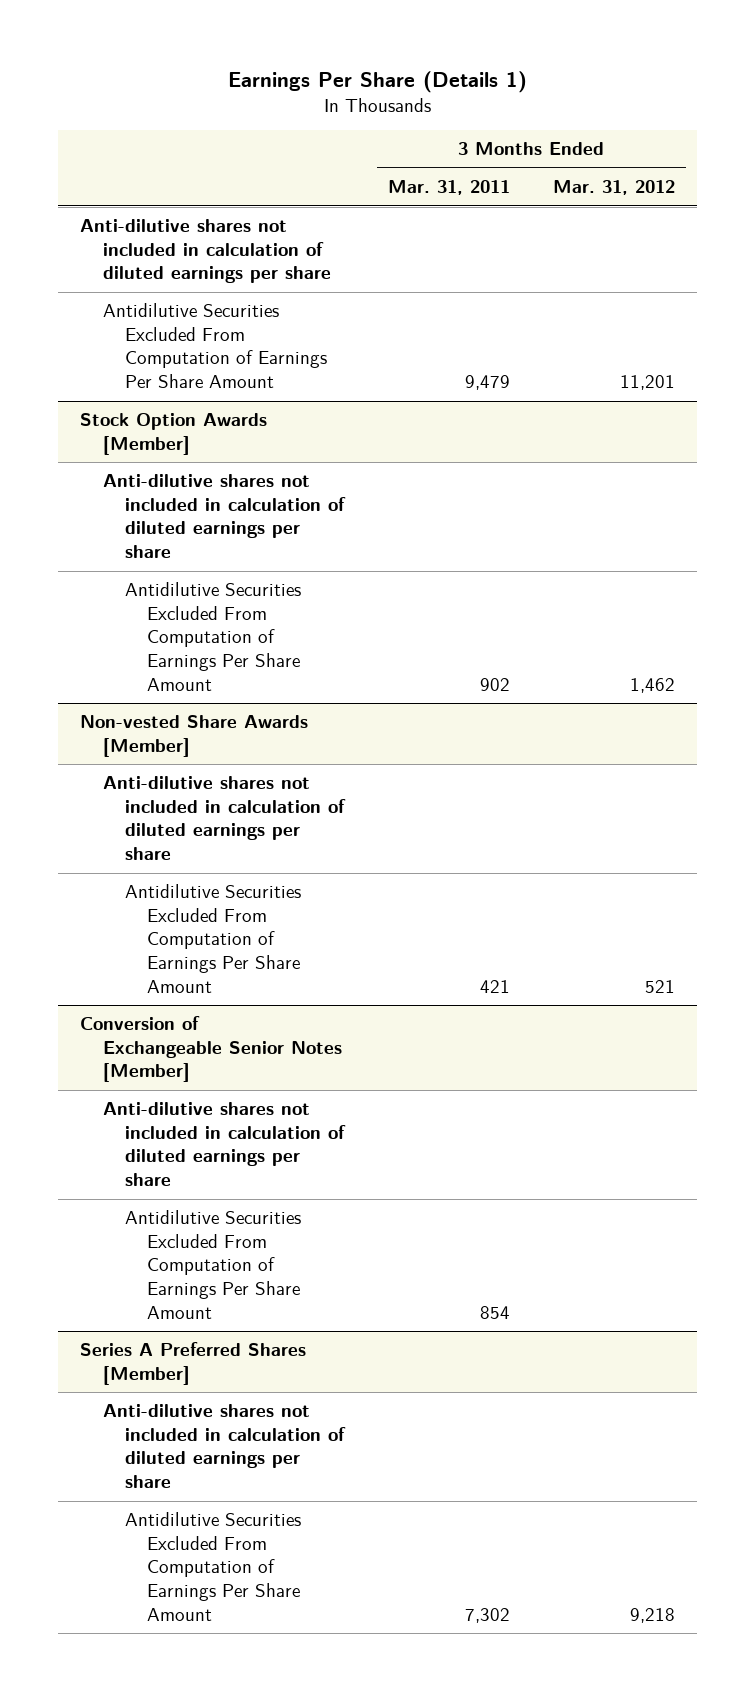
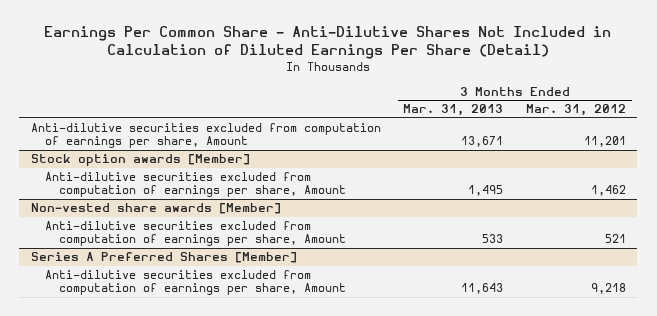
[227,70,527,93] Earnings Per Share (Details 1) -> [44,26,612,60] Earnings Per Common Share - Anti-Dilutive Shares Not Included in Calculation of Diluted Earnings Per Share (Detail)
[387,180,510,196] Mar. 31, 2011 -> none
none -> [403,104,504,117] Mar. 31, 2013
[80,219,331,284] Anti-dilutive shares not included in calculation of diluted earnings per share -> none
[102,474,347,559] Anti-dilutive shares not included in calculation of diluted earnings per share -> none
[102,776,347,861] Anti-dilutive shares not included in calculation of diluted earnings per share -> none
[80,1016,342,1083] Conversion of Exchangeable Senior Notes [Member] -> none
[102,1102,347,1187] Anti-dilutive shares not included in calculation of diluted earnings per share -> none
[125,1210,302,1319] Antidilutive Securities Excluded From Computation of Earnings Per Share Amount -> none
[102,303,328,389] Antidilutive Securities Excluded From Computation of Earnings Per Share Amount -> [30,123,381,149] Anti-dilutive securities excluded from computation of earnings per share, Amount
[80,413,268,455] Stock Option Awards [Member] -> [30,154,250,167] Stock option awards [Member]
[125,582,302,691] Antidilutive Securities Excluded From Computation of Earnings Per Share Amount -> [44,172,346,198] Anti-dilutive securities excluded from computation of earnings per share, Amount
[80,715,309,757] Non-vested Share Awards [Member] -> [30,203,281,215] Non-vested share awards [Member]
[125,884,302,993] Antidilutive Securities Excluded From Computation of Earnings Per Share Amount -> [44,221,346,247] Anti-dilutive securities excluded from computation of earnings per share, Amount
[102,1404,347,1489] Anti-dilutive shares not included in calculation of diluted earnings per share -> none
[125,1512,302,1621] Antidilutive Securities Excluded From Computation of Earnings Per Share Amount -> [44,270,346,296] Anti-dilutive securities excluded from computation of earnings per share, Amount

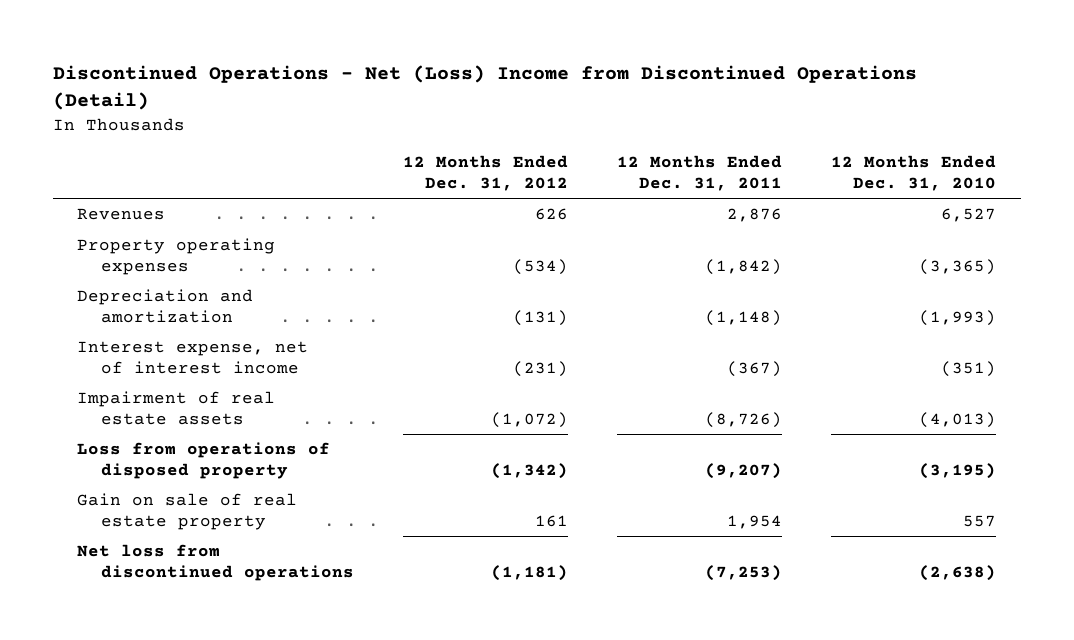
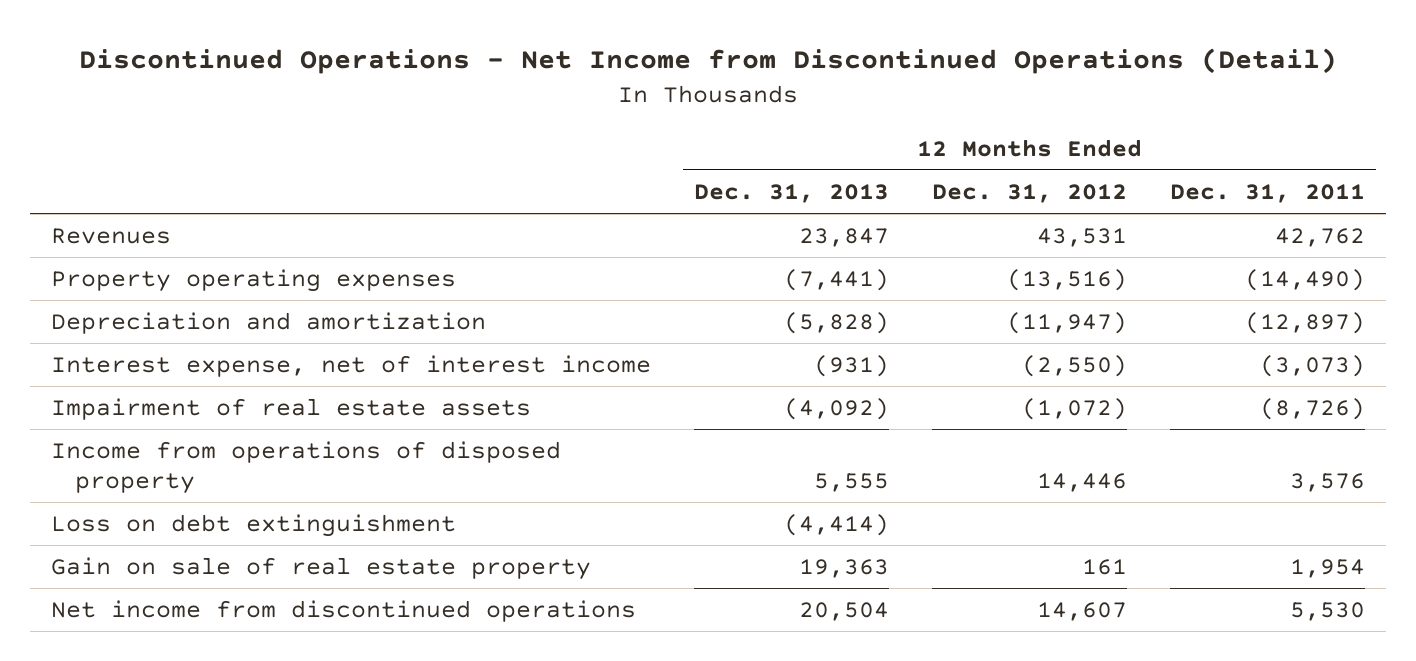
[52,65,917,111] Discontinued Operations - Net (Loss) Income from Discontinued Operations (Detail) -> [79,48,1338,75] Discontinued Operations - Net Income from Discontinued Operations (Detail)
[831,155,997,192] 12 Months Ended Dec. 31, 2010 -> none
none -> [694,183,890,203] Dec. 31, 2013
[535,208,569,221] 626 -> [1037,227,1128,247] 43,531
[727,208,783,223] 2,876 -> [1275,227,1366,247] 42,762
[513,258,569,275] (534) -> [1007,268,1128,291] (13,516)
[705,258,783,275] (1,842) -> [1245,268,1366,291] (14,490)
[513,309,569,326] (131) -> [1007,311,1128,334] (11,947)
[705,309,783,326] (1,148) -> [1245,311,1366,334] (12,897)
[513,360,569,377] (231) -> [1022,354,1128,377] (2,550)
[727,360,783,377] (367) -> [1260,354,1366,377] (3,073)
[77,442,331,479] Loss from operations of disposed property -> [51,440,562,494] Income from operations of disposed property
[491,462,569,479] (1,342) -> [1037,472,1128,492] 14,446
[705,462,783,479] (9,207) -> [1290,472,1366,492] 3,576
none -> [51,513,457,537] Loss on debt extinguishment
[77,544,355,581] Net loss from discontinued operations -> [51,599,637,622] Net income from discontinued operations
[491,564,569,581] (1,181) -> [1037,601,1128,621] 14,607
[705,564,783,581] (7,253) -> [1290,601,1366,621] 5,530

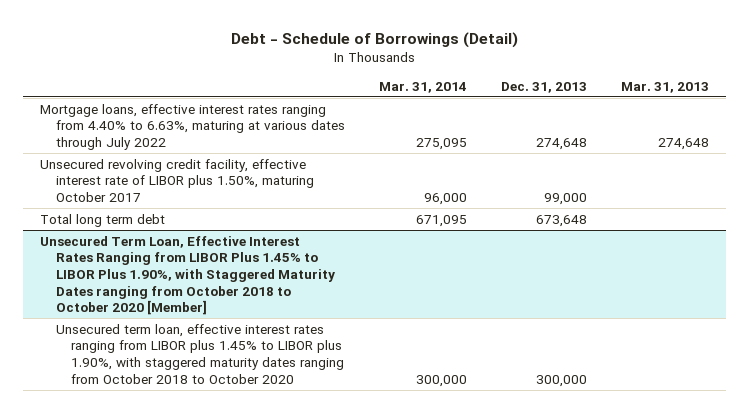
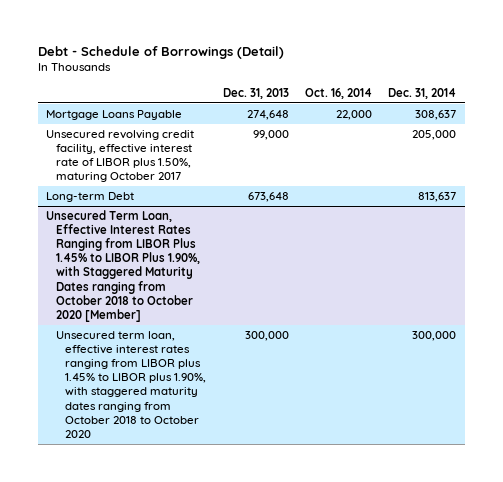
[378,81,467,93] Mar. 31, 2014 -> none
[621,81,710,93] Mar. 31, 2013 -> none
none -> [305,88,373,100] Oct. 16, 2014
none -> [388,88,457,100] Dec. 31, 2014
[40,103,345,150] Mortgage loans, effective interest rates ranging from 4.40% to 6.63%, maturing at various dates through July 2022 -> [46,110,183,121] Mortgage Loans Payable
[40,213,166,227] Total long term debt -> [46,192,135,203] Long-term Debt

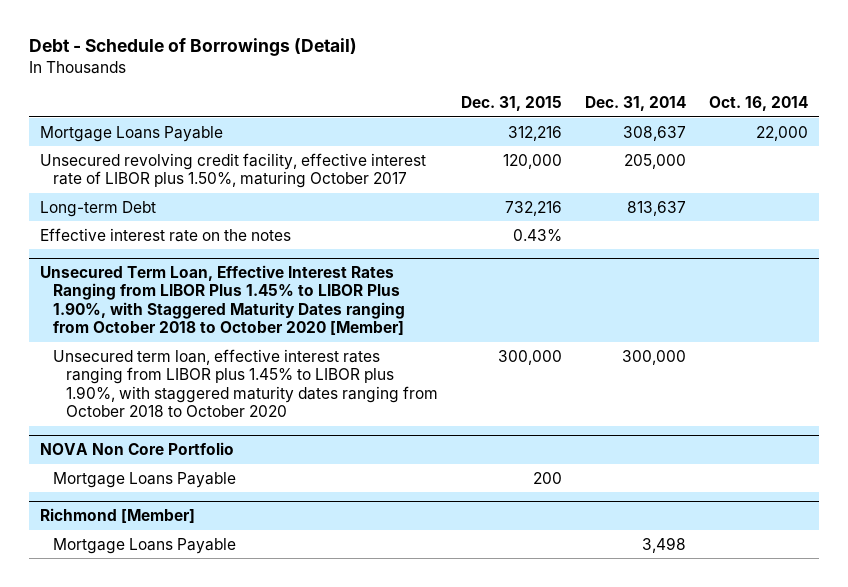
[222,88,289,100] Dec. 31, 2013 -> none
none -> [461,95,563,111] Dec. 31, 2015
none -> [40,227,292,242] Effective interest rate on the notes
none -> [40,441,235,455] NOVA Non Core Portfolio
none -> [53,471,237,488] Mortgage Loans Payable
none -> [40,507,196,523] Richmond [Member]
none -> [53,537,237,554] Mortgage Loans Payable

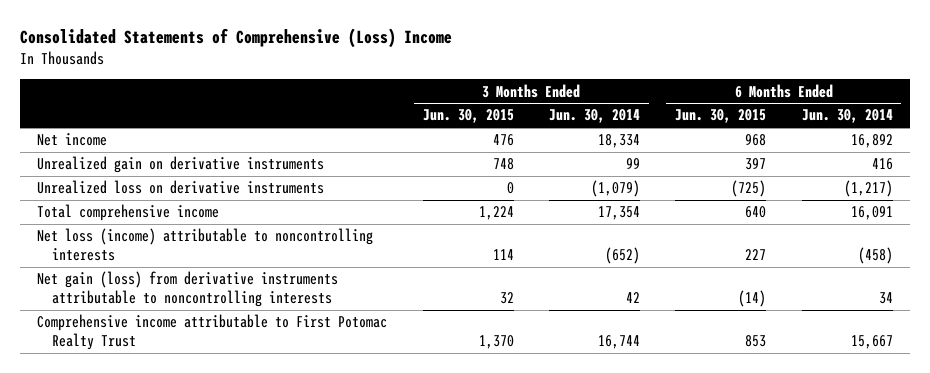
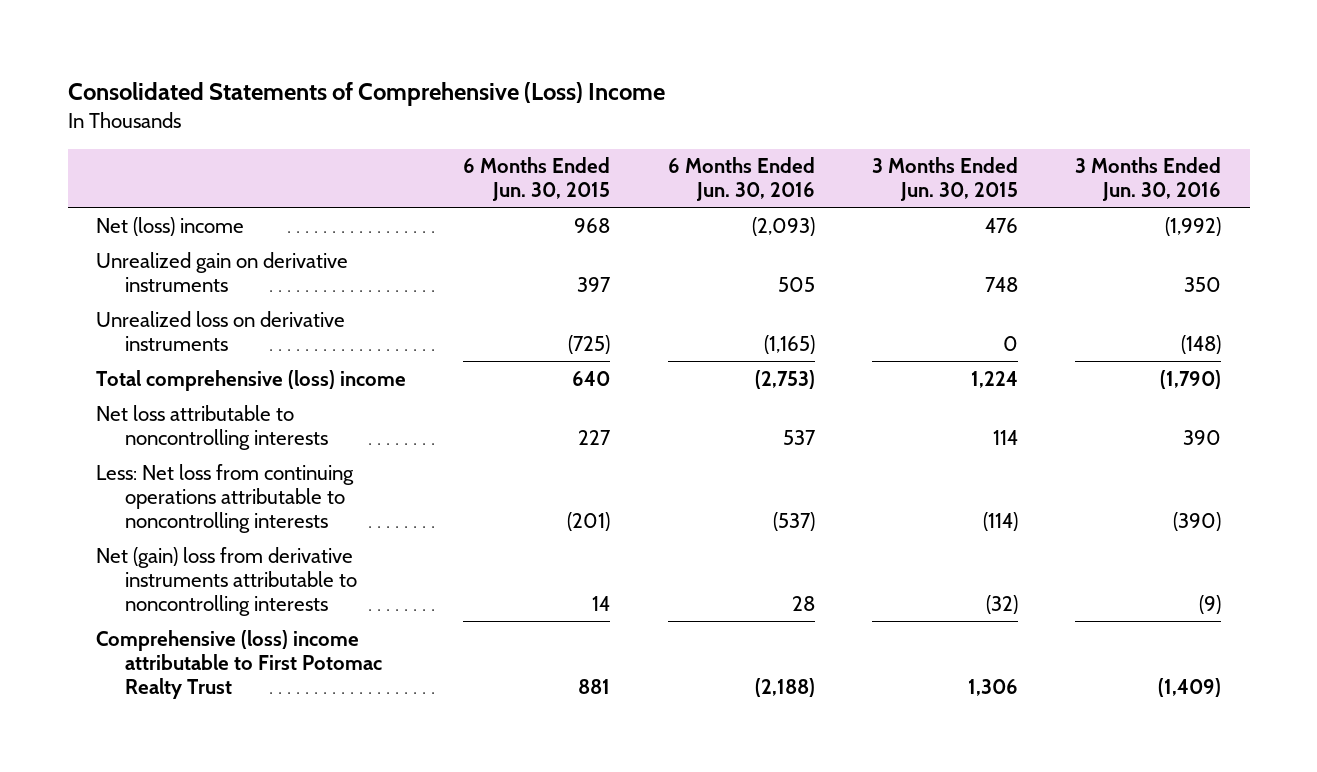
[548,109,640,124] Jun. 30, 2014 -> none
[801,109,893,124] Jun. 30, 2014 -> none
none -> [667,157,815,202] 6 Months Ended Jun. 30, 2016
none -> [1074,157,1221,202] 3 Months Ended Jun. 30, 2016
[37,133,108,147] Net income -> [96,216,245,236] Net (loss) income
[37,204,220,222] Total comprehensive income -> [96,369,407,391] Total comprehensive (loss) income
[37,228,374,262] Net loss (income) attributable to noncontrolling interests -> [96,404,329,450] Net loss attributable to noncontrolling interests
none -> [96,463,355,533] Less: Net loss from continuing operations attributable to noncontrolling interests
[37,271,339,308] Net gain (loss) from derivative instruments attributable to noncontrolling interests -> [96,546,358,616] Net (gain) loss from derivative instruments attributable to noncontrolling interests
[499,292,514,305] 32 -> [985,594,1018,614] (32)
[738,290,767,308] (14) -> [592,595,611,611] 14
[37,314,388,351] Comprehensive income attributable to First Potomac Realty Trust -> [96,629,383,699] Comprehensive (loss) income attributable to First Potomac Realty Trust
[478,335,514,350] 1,370 -> [967,678,1018,696] 1,306
[745,335,767,348] 853 -> [578,678,611,694] 881

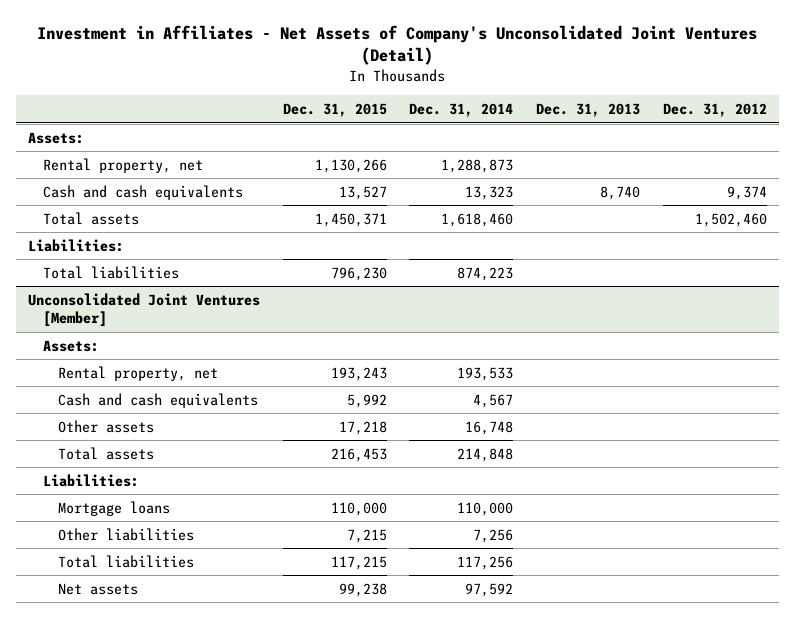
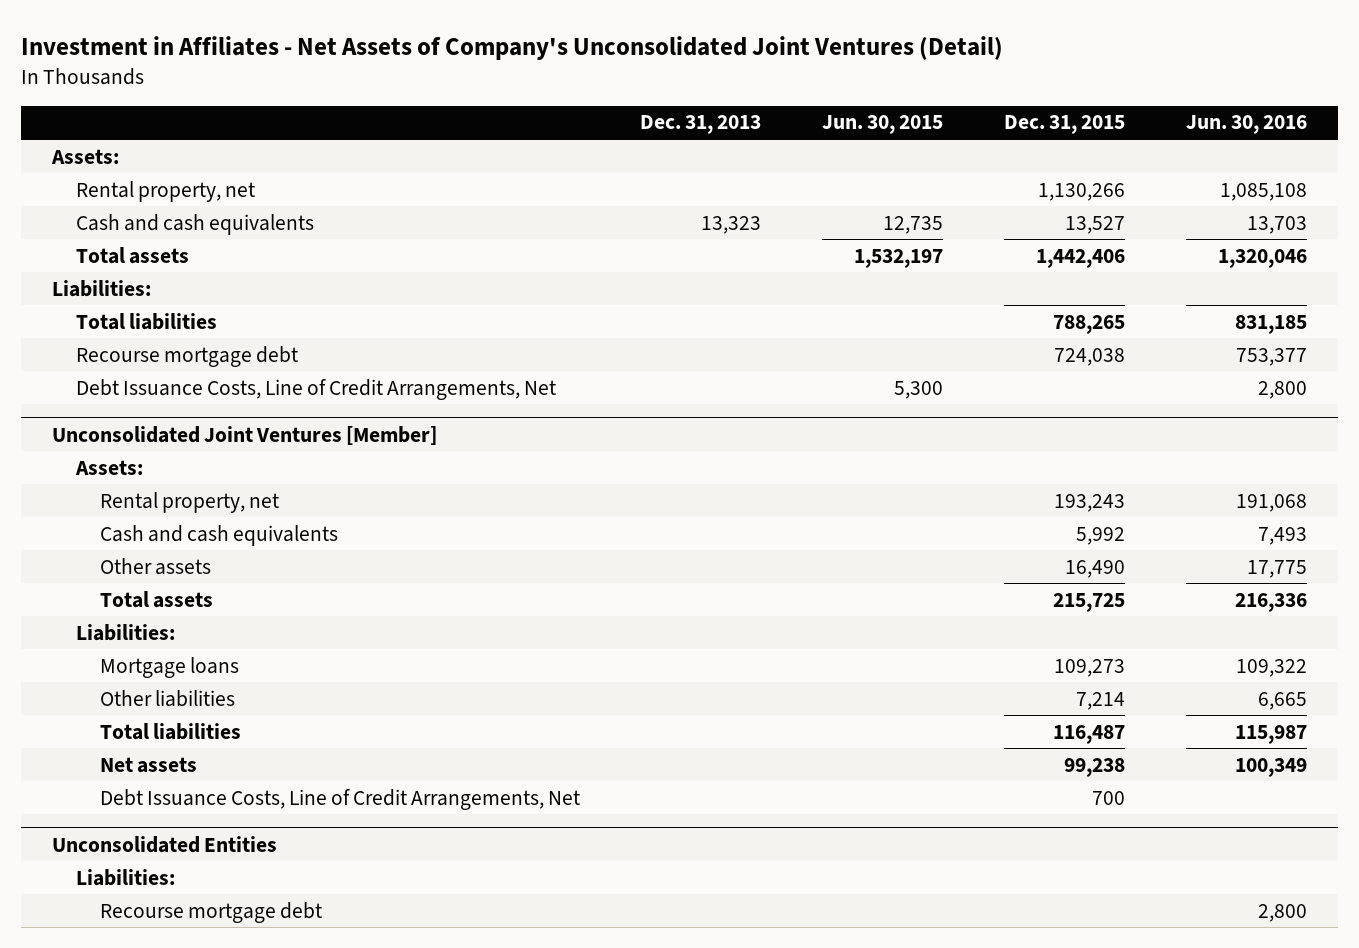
[409,103,514,118] Dec. 31, 2014 -> none
[663,103,768,118] Dec. 31, 2012 -> none
none -> [822,115,944,135] Jun. 30, 2015
none -> [1186,115,1308,135] Jun. 30, 2016
[600,185,641,200] 8,740 -> [701,215,762,234] 13,323
[314,212,387,227] 1,450,371 -> [1036,248,1126,268] 1,442,406
[330,266,387,281] 796,230 -> [1053,314,1126,334] 788,265
none -> [75,345,298,367] Recourse mortgage debt
none -> [75,378,556,400] Debt Issuance Costs, Line of Credit Arrangements, Net
[338,420,387,435] 17,218 -> [1065,559,1126,578] 16,490
[330,447,387,462] 216,453 -> [1053,592,1126,612] 215,725
[330,501,387,516] 110,000 -> [1054,658,1126,677] 109,273
[346,528,387,543] 7,215 -> [1076,691,1126,710] 7,214
[330,555,387,570] 117,215 -> [1053,724,1126,744] 116,487
none -> [99,788,580,810] Debt Issuance Costs, Line of Credit Arrangements, Net
none -> [51,835,277,853] Unconsolidated Entities
none -> [75,868,175,886] Liabilities:
none -> [99,901,322,923] Recourse mortgage debt

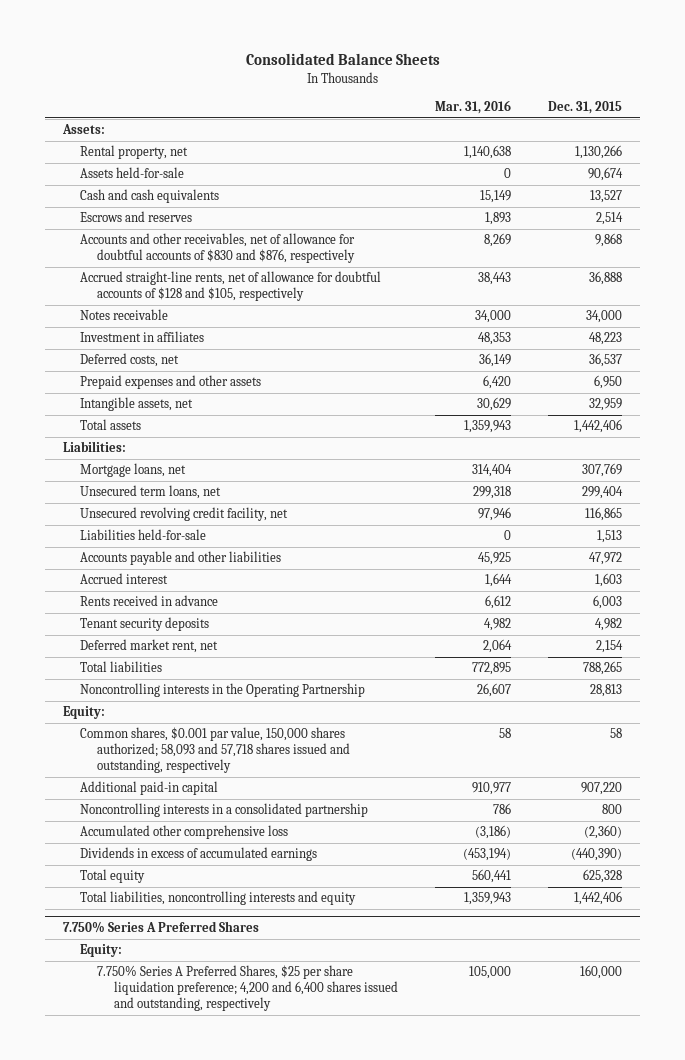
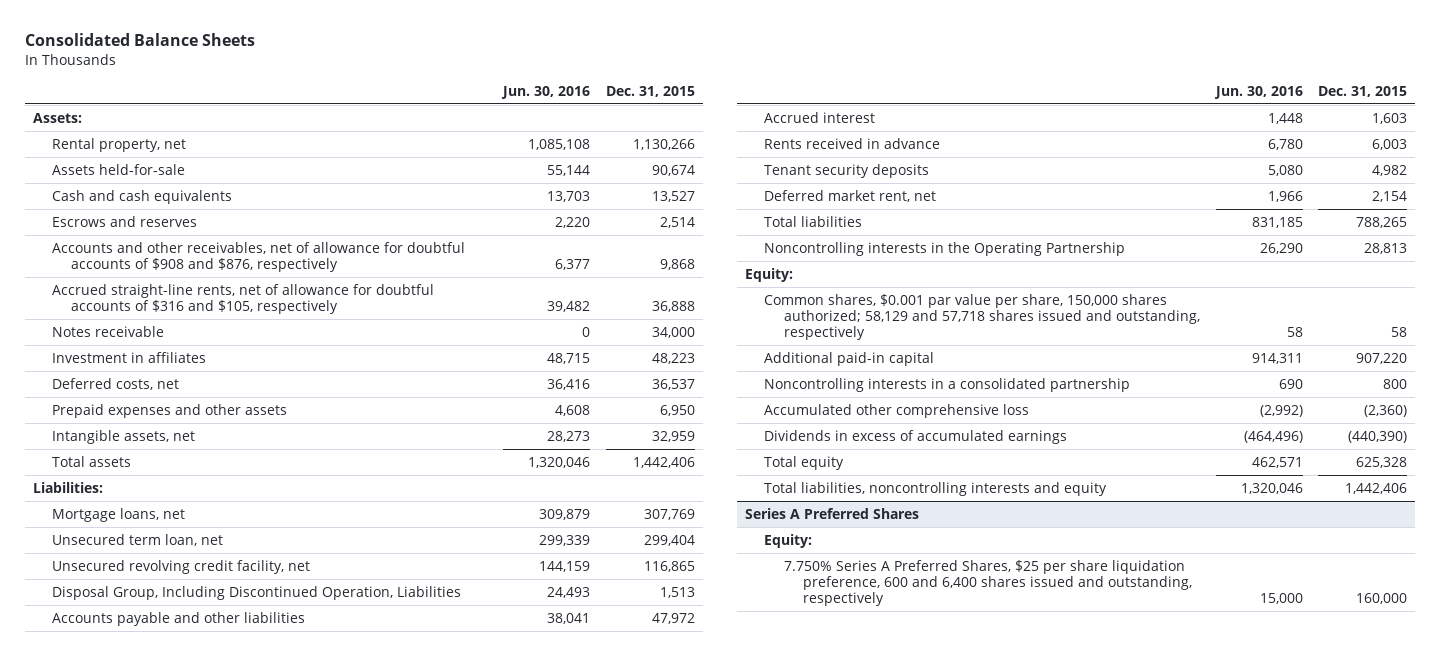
[435,100,512,115] Mar. 31, 2016 -> none
none -> [501,85,591,99] Jun. 30, 2016
[80,233,356,264] Accounts and other receivables, net of allowance for doubtful accounts of $830 and $876, respectively -> [52,241,466,273] Accounts and other receivables, net of allowance for doubtful accounts of $908 and $876, respectively
[80,271,382,302] Accrued straight-line rents, net of allowance for doubtful accounts of $128 and $105, respectively -> [52,283,435,315] Accrued straight-line rents, net of allowance for doubtful accounts of $316 and $105, respectively
[80,485,222,500] Unsecured term loans, net -> [52,533,224,546] Unsecured term loan, net
[80,529,207,541] Liabilities held-for-sale -> [52,585,462,600] Disposal Group, Including Discontinued Operation, Liabilities
[80,727,351,774] Common shares, $0.001 par value, 150,000 shares authorized; 58,093 and 57,718 shares issued and outstanding, respectively -> [764,293,1200,341] Common shares, $0.001 par value per share, 150,000 shares authorized; 58,129 and 57,718 shares issued and outstanding, respectively
[63,921,260,934] 7.750% Series A Preferred Shares -> [745,507,920,519] Series A Preferred Shares
[97,965,399,1012] 7.750% Series A Preferred Shares, $25 per share liquidation preference; 4,200 and 6,400 shares issued and outstanding, respectively -> [783,559,1192,607] 7.750% Series A Preferred Shares, $25 per share liquidation preference, 600 and 6,400 shares issued and outstanding, respectively

